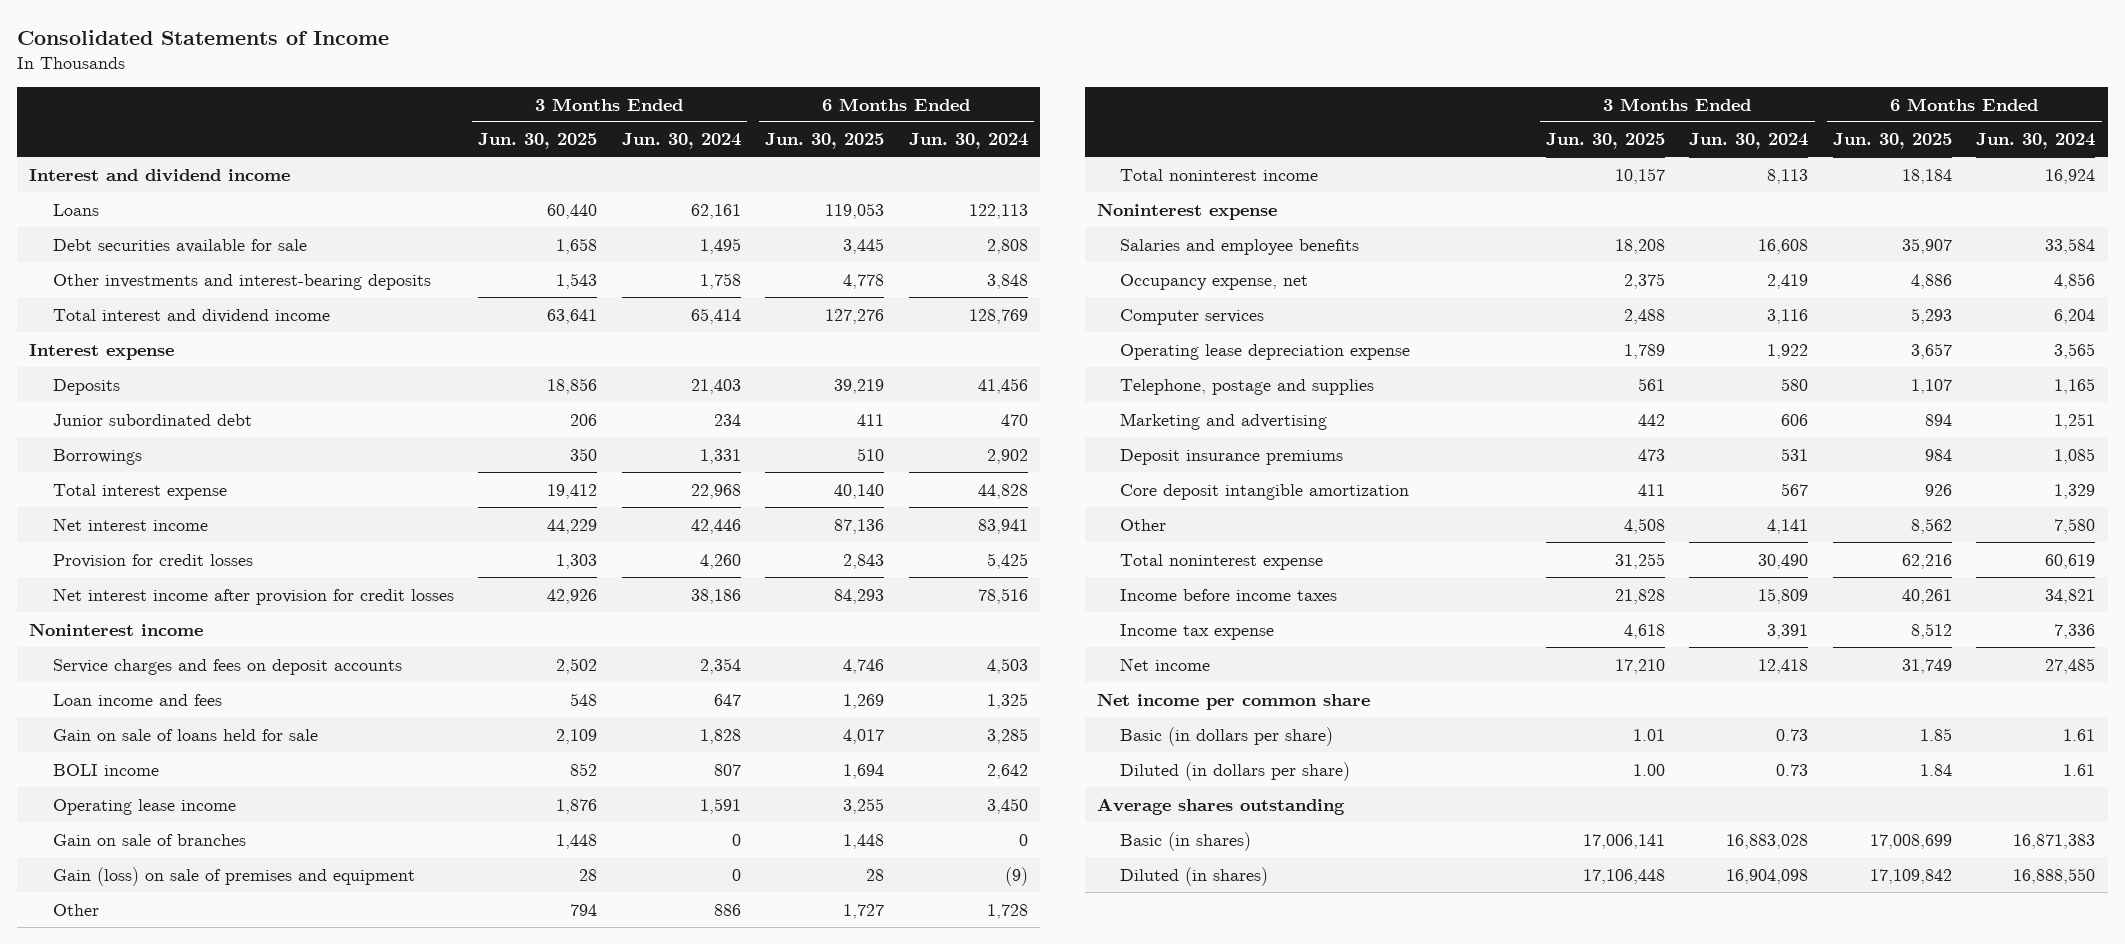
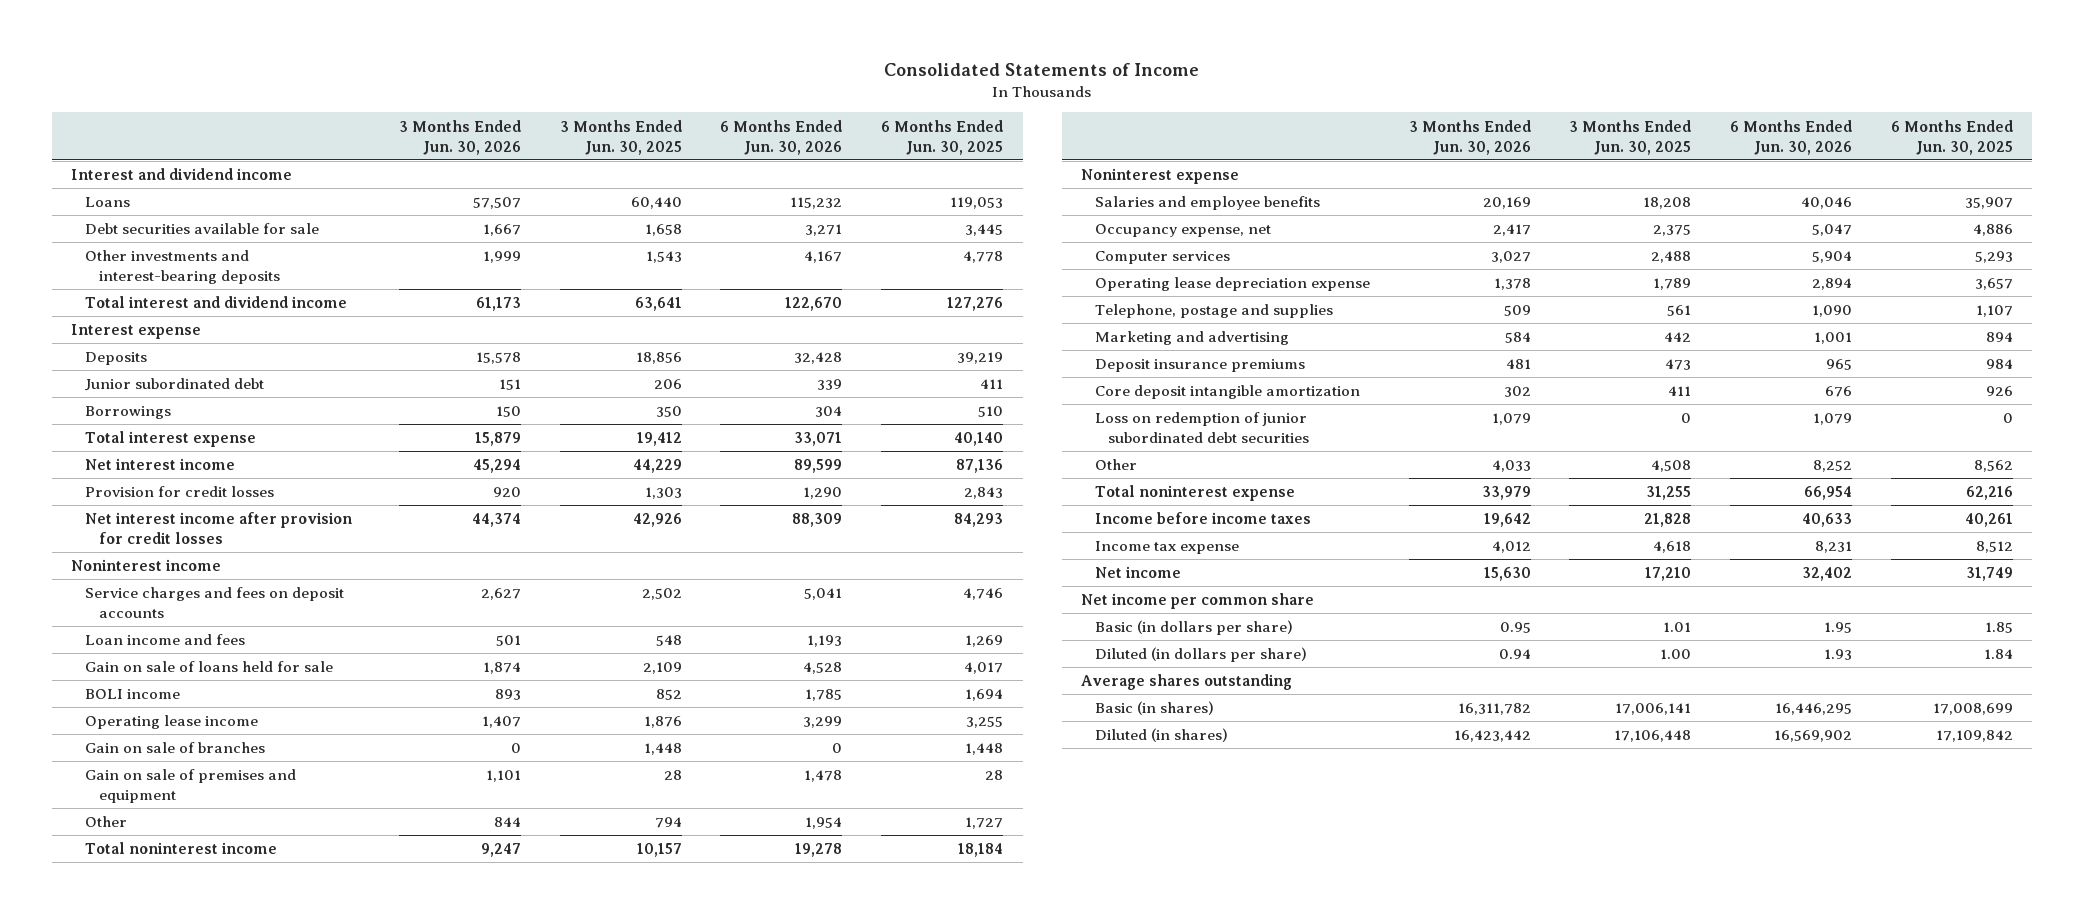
[621,133,741,150] Jun. 30, 2024 -> none
[908,133,1028,150] Jun. 30, 2024 -> none
none -> [398,119,521,155] 3 Months Ended Jun. 30, 2026
none -> [720,119,843,155] 6 Months Ended Jun. 30, 2026
[52,866,415,886] Gain (loss) on sale of premises and equipment -> [84,769,296,804] Gain on sale of premises and equipment
none -> [1094,412,1310,444] Loss on redemption of junior subordinated debt securities

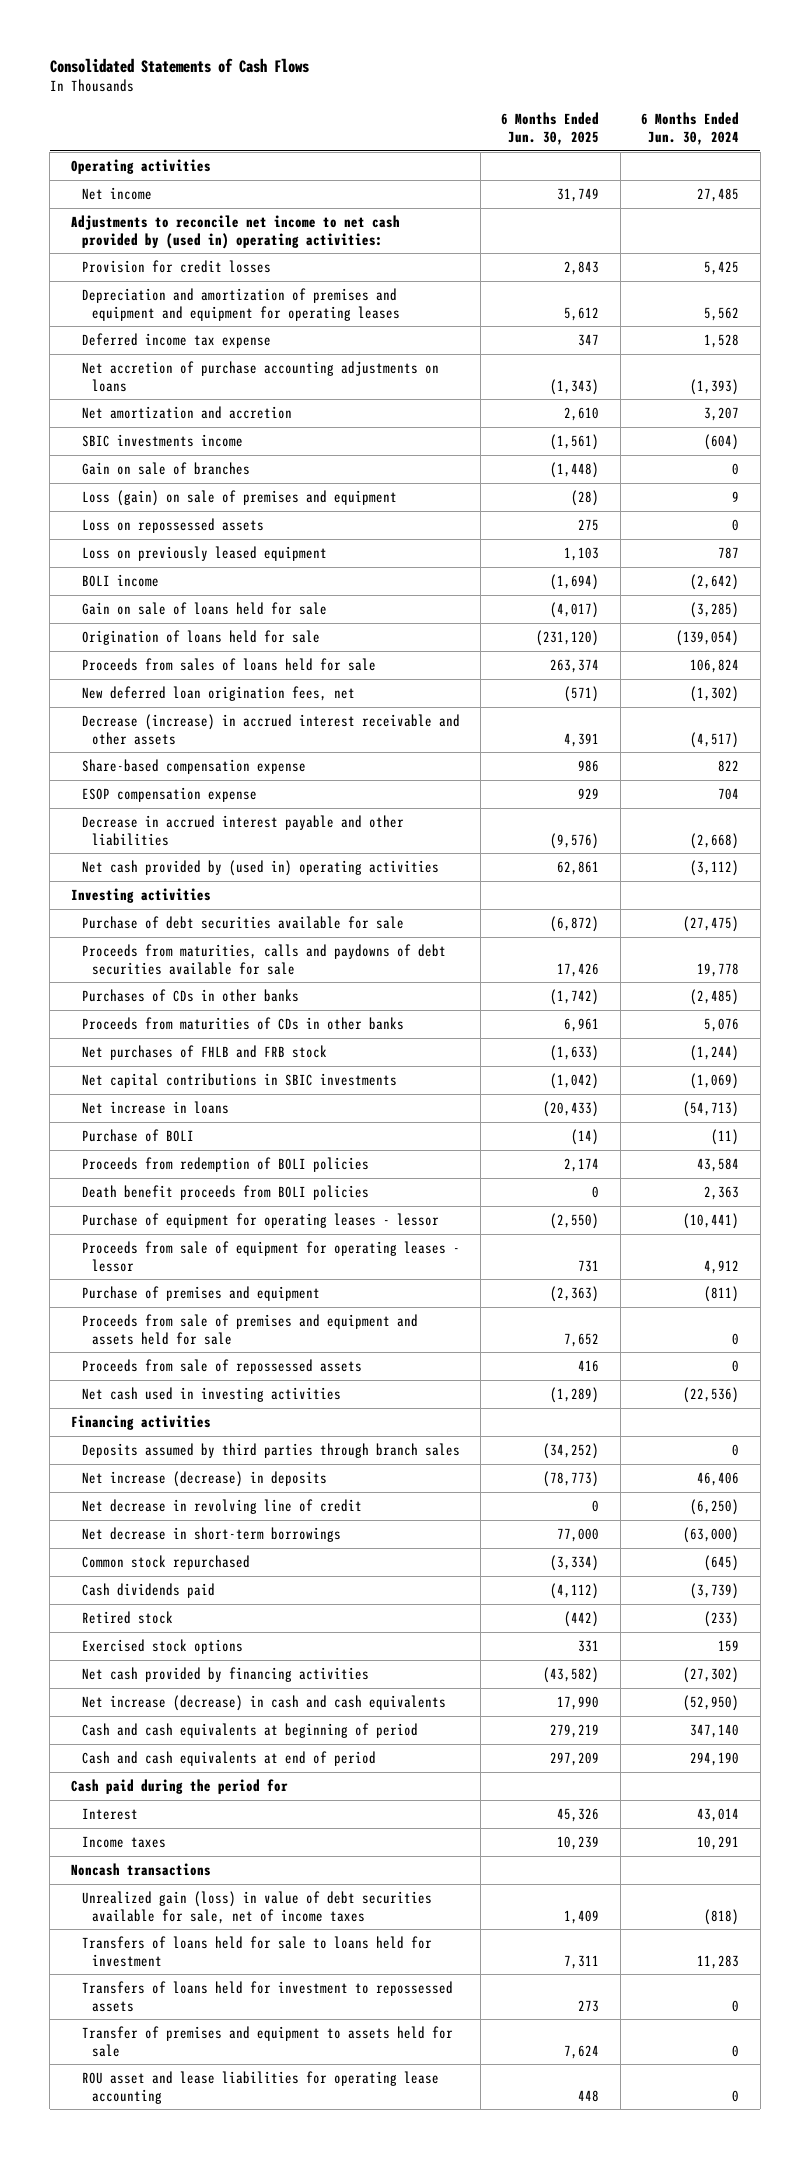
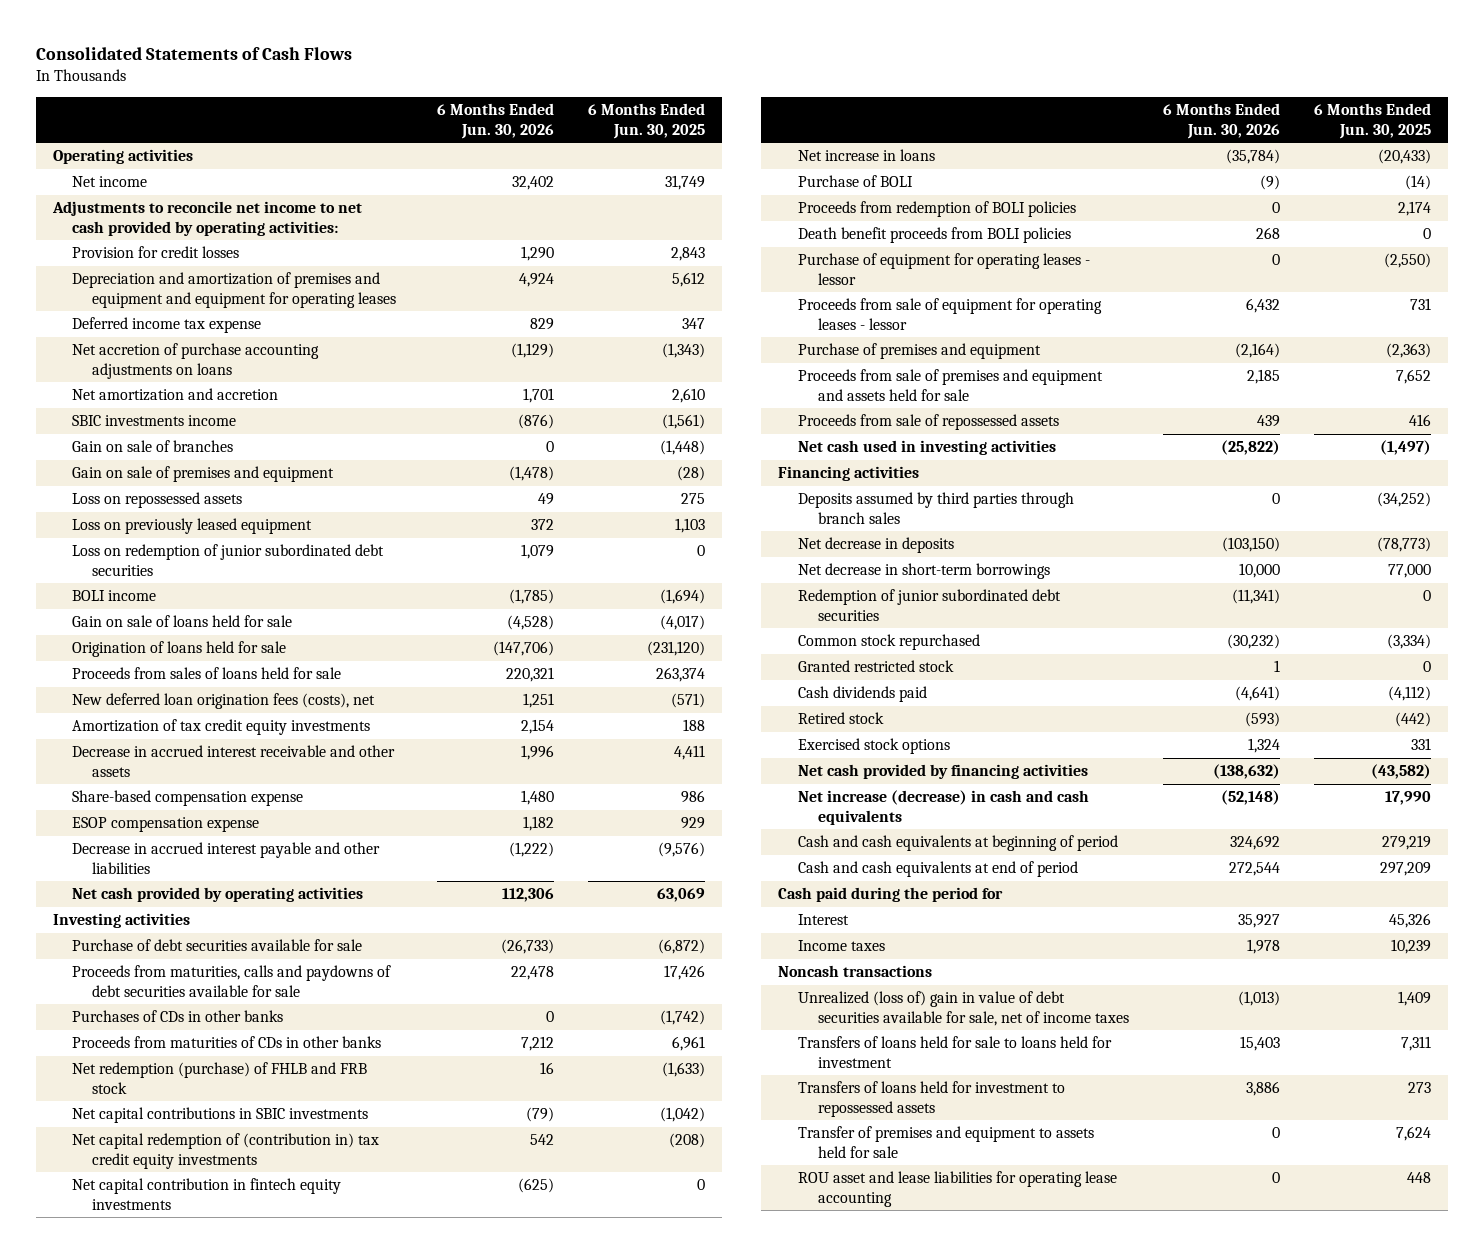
[641,112,740,146] 6 Months Ended Jun. 30, 2024 -> none
none -> [437,103,555,139] 6 Months Ended Jun. 30, 2026
[70,214,400,249] Adjustments to reconcile net income to net cash provided by (used in) operating activities: -> [51,201,362,236] Adjustments to reconcile net income to net cash provided by operating activities:
[81,489,397,506] Loss (gain) on sale of premises and equipment -> [72,466,335,483] Gain on sale of premises and equipment
none -> [72,544,385,576] Loss on redemption of junior subordinated debt securities
[81,685,355,701] New deferred loan origination fees, net -> [72,693,376,710] New deferred loan origination fees (costs), net
none -> [72,719,371,736] Amortization of tax credit equity investments
[81,713,460,745] Decrease (increase) in accrued interest receivable and other assets -> [72,745,396,777] Decrease in accrued interest receivable and other assets
[564,732,600,747] 4,391 -> [674,745,706,761] 4,411
[81,859,439,876] Net cash provided by (used in) operating activities -> [72,887,364,903] Net cash provided by operating activities
[557,860,600,875] 62,861 -> [657,888,706,903] 63,069
[81,1044,327,1060] Net purchases of FHLB and FRB stock -> [72,1062,368,1094] Net redemption (purchase) of FHLB and FRB stock
none -> [72,1133,380,1169] Net capital redemption of (contribution in) tax credit equity investments
none -> [72,1178,342,1210] Net capital contribution in fintech equity investments
[550,1386,600,1403] (1,289) -> [1380,440,1432,456] (1,497)
[81,1498,362,1514] Net decrease in revolving line of credit -> none
[81,1470,327,1487] Net increase (decrease) in deposits -> [798,537,955,554] Net decrease in deposits
none -> [798,589,1062,621] Redemption of junior subordinated debt securities
none -> [798,660,955,673] Granted restricted stock
[81,1890,432,1924] Unrealized gain (loss) in value of debt securities available for sale, net of income taxes -> [798,991,1130,1026] Unrealized (loss of) gain in value of debt securities available for sale, net of income taxes

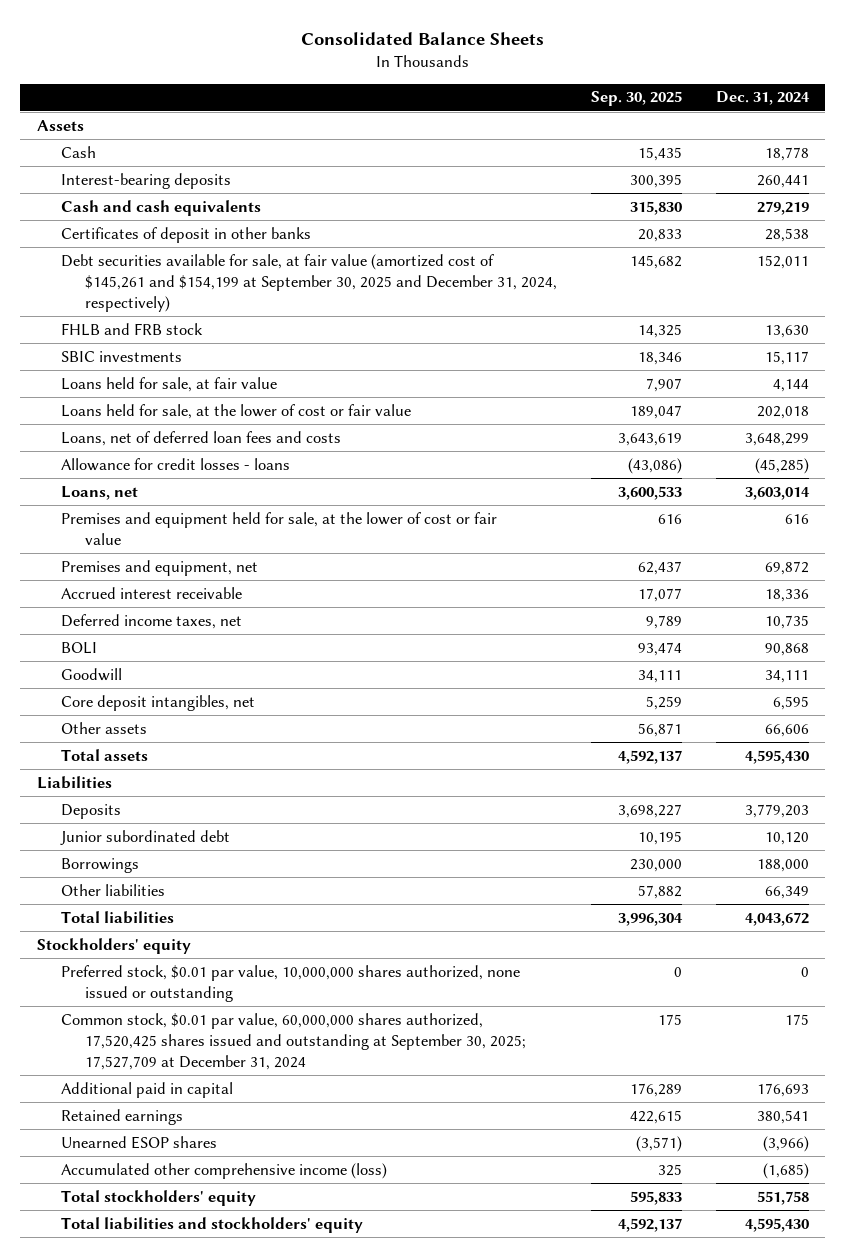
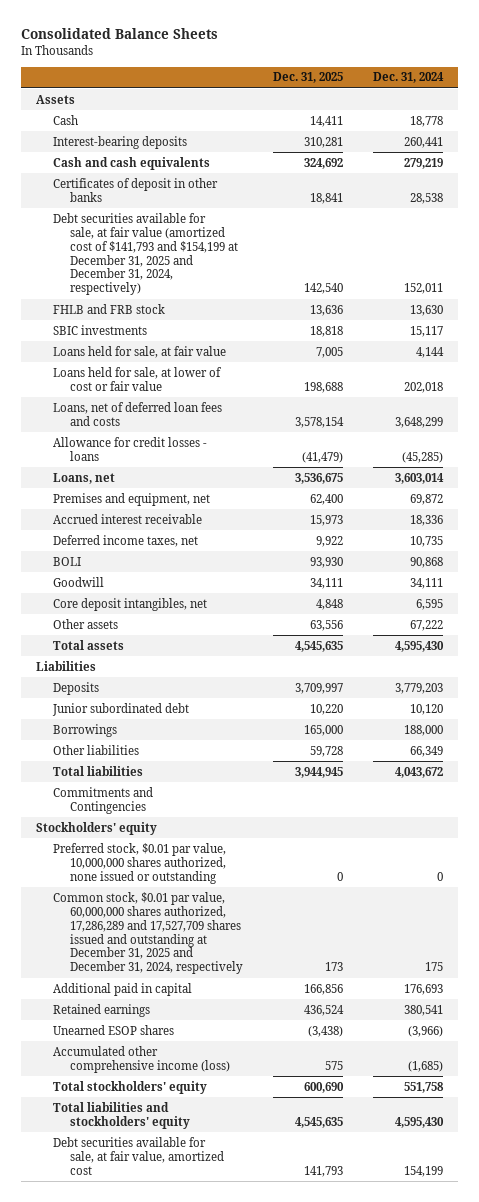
[590,91,682,107] Sep. 30, 2025 -> none
none -> [272,72,343,84] Dec. 31, 2025
[60,253,558,312] Debt securities available for sale, at fair value (amortized cost of $145,261 and $154,199 at September 30, 2025 and December 31, 2024, respectively) -> [53,212,238,296] Debt securities available for sale, at fair value (amortized cost of $141,793 and $154,199 at December 31, 2025 and December 31, 2024, respectively)
[60,403,411,419] Loans held for sale, at the lower of cost or fair value -> [53,366,223,391] Loans held for sale, at lower of cost or fair value
[60,511,497,545] Premises and equipment held for sale, at the lower of cost or fair value -> none
[764,723,809,737] 66,606 -> [410,619,444,631] 67,222
none -> [53,786,154,814] Commitments and Contingencies
[60,1012,527,1070] Common stock, $0.01 par value, 60,000,000 shares authorized, 17,520,425 shares issued and outstanding at September 30, 2025; 17,527,709 at December 31, 2024 -> [53,891,243,975] Common stock, $0.01 par value, 60,000,000 shares authorized, 17,286,289 and 17,527,709 shares issued and outstanding at December 31, 2025 and December 31, 2024, respectively
none -> [53,1136,224,1175] Debt securities available for sale, at fair value, amortized cost

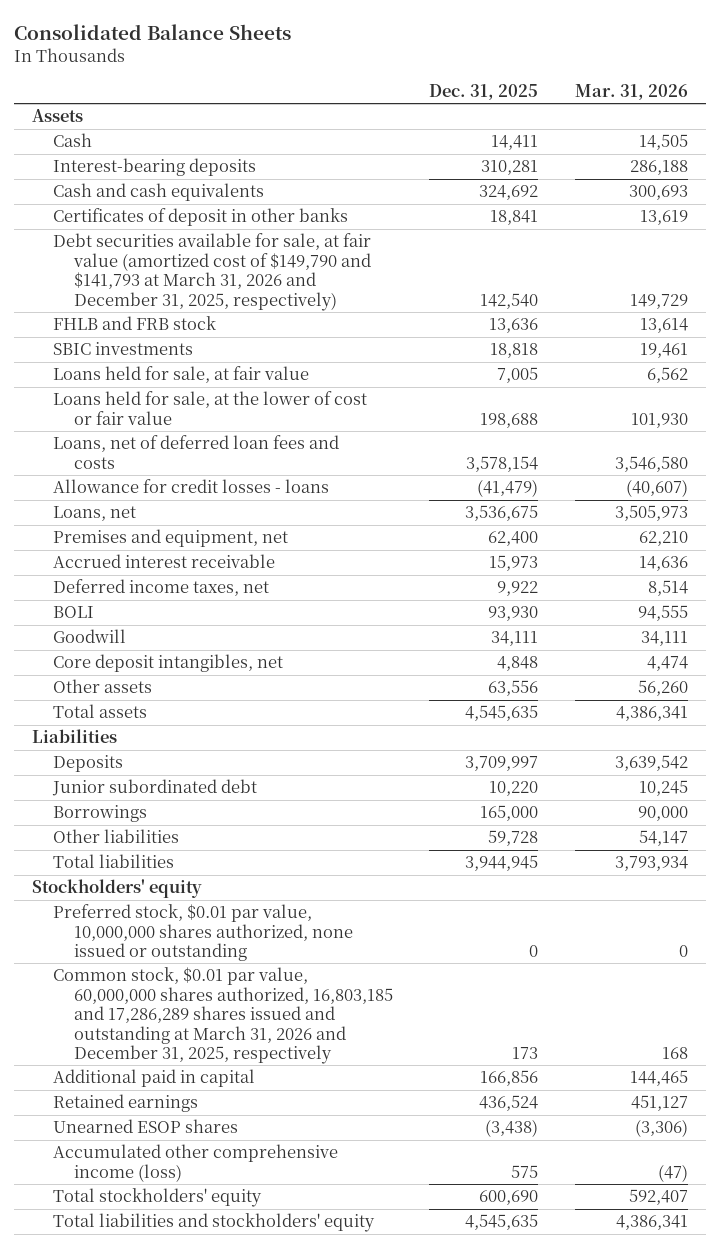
[373,72,445,84] Dec. 31, 2024 -> none
none -> [574,84,688,101] Mar. 31, 2026
[53,212,238,296] Debt securities available for sale, at fair value (amortized cost of $141,793 and $154,199 at December 31, 2025 and December 31, 2024, respectively) -> [52,233,371,311] Debt securities available for sale, at fair value (amortized cost of $149,790 and $141,793 at March 31, 2026 and December 31, 2025, respectively)
[53,366,223,391] Loans held for sale, at lower of cost or fair value -> [52,391,367,425] Loans held for sale, at the lower of cost or fair value
[53,786,154,814] Commitments and Contingencies -> none
[53,891,243,975] Common stock, $0.01 par value, 60,000,000 shares authorized, 17,286,289 and 17,527,709 shares issued and outstanding at December 31, 2025 and December 31, 2024, respectively -> [52,967,393,1065] Common stock, $0.01 par value, 60,000,000 shares authorized, 16,803,185 and 17,286,289 shares issued and outstanding at March 31, 2026 and December 31, 2025, respectively
[53,1136,224,1175] Debt securities available for sale, at fair value, amortized cost -> none

